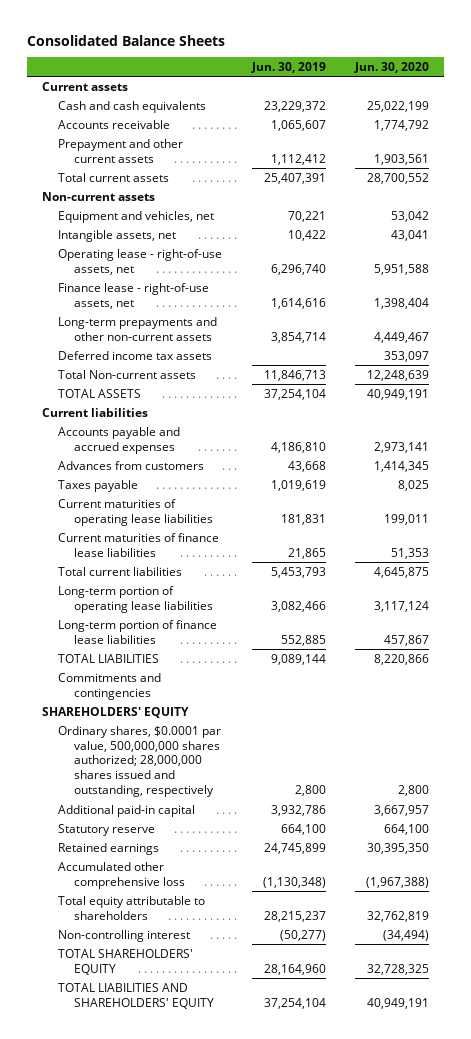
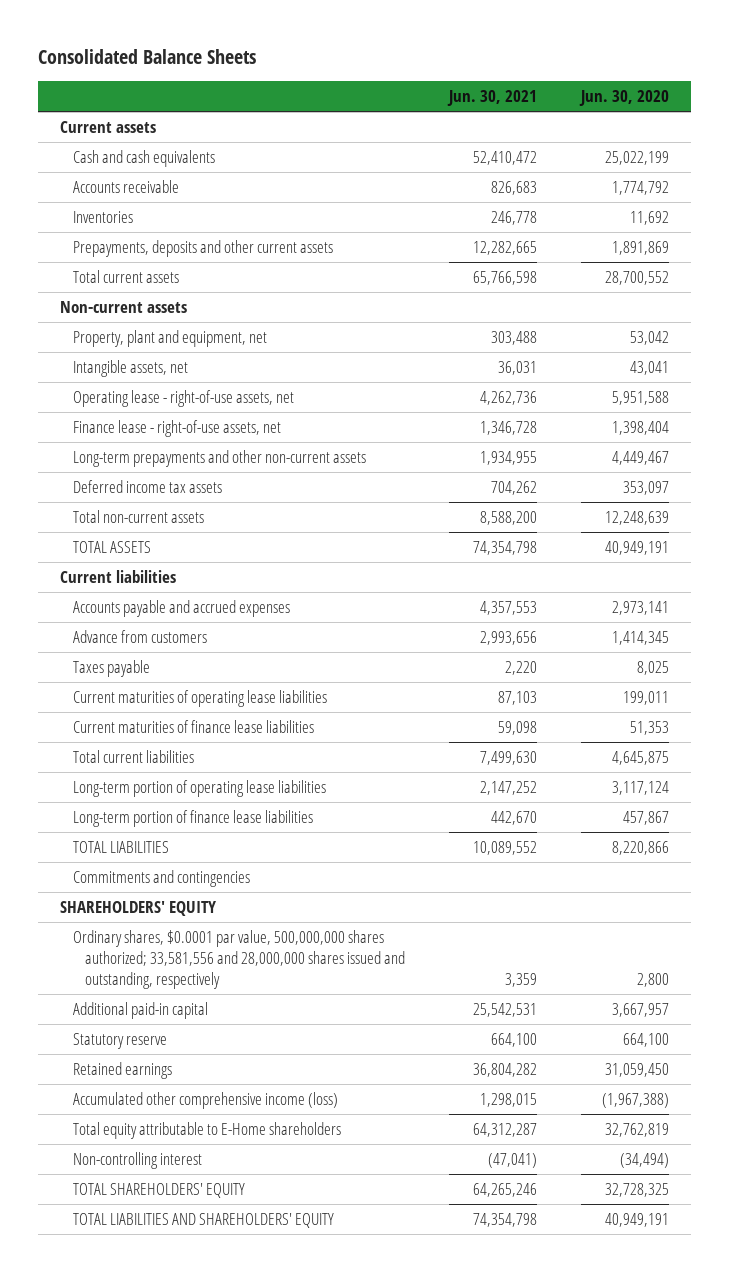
[250,62,326,74] Jun. 30, 2019 -> none
none -> [447,90,538,107] Jun. 30, 2021
none -> [72,210,133,223] Inventories
[58,138,184,163] Prepayment and other current assets -> [72,239,333,257] Prepayments, deposits and other current assets
[374,153,430,165] 1,903,561 -> [611,240,669,255] 1,891,869
[58,210,215,223] Equipment and vehicles, net -> [72,329,267,347] Property, plant and equipment, net
[58,369,197,379] Total Non-current assets -> [72,509,204,523] Total non-current assets
[58,460,205,470] Advances from customers -> [72,629,207,643] Advance from customers
[58,725,222,798] Ordinary shares, $0.0001 par value, 500,000,000 shares authorized; 28,000,000 shares issued and outstanding, respectively -> [72,929,406,990] Ordinary shares, $0.0001 par value, 500,000,000 shares authorized; 33,581,556 and 28,000,000 shares issued and outstanding, respectively
[367,842,430,854] 30,395,350 -> [604,1062,669,1077] 31,059,450
[58,861,186,889] Accumulated other comprehensive loss -> [72,1091,338,1109] Accumulated other comprehensive income (loss)
[58,895,206,920] Total equity attributable to shareholders -> [72,1121,341,1139] Total equity attributable to E-Home shareholders

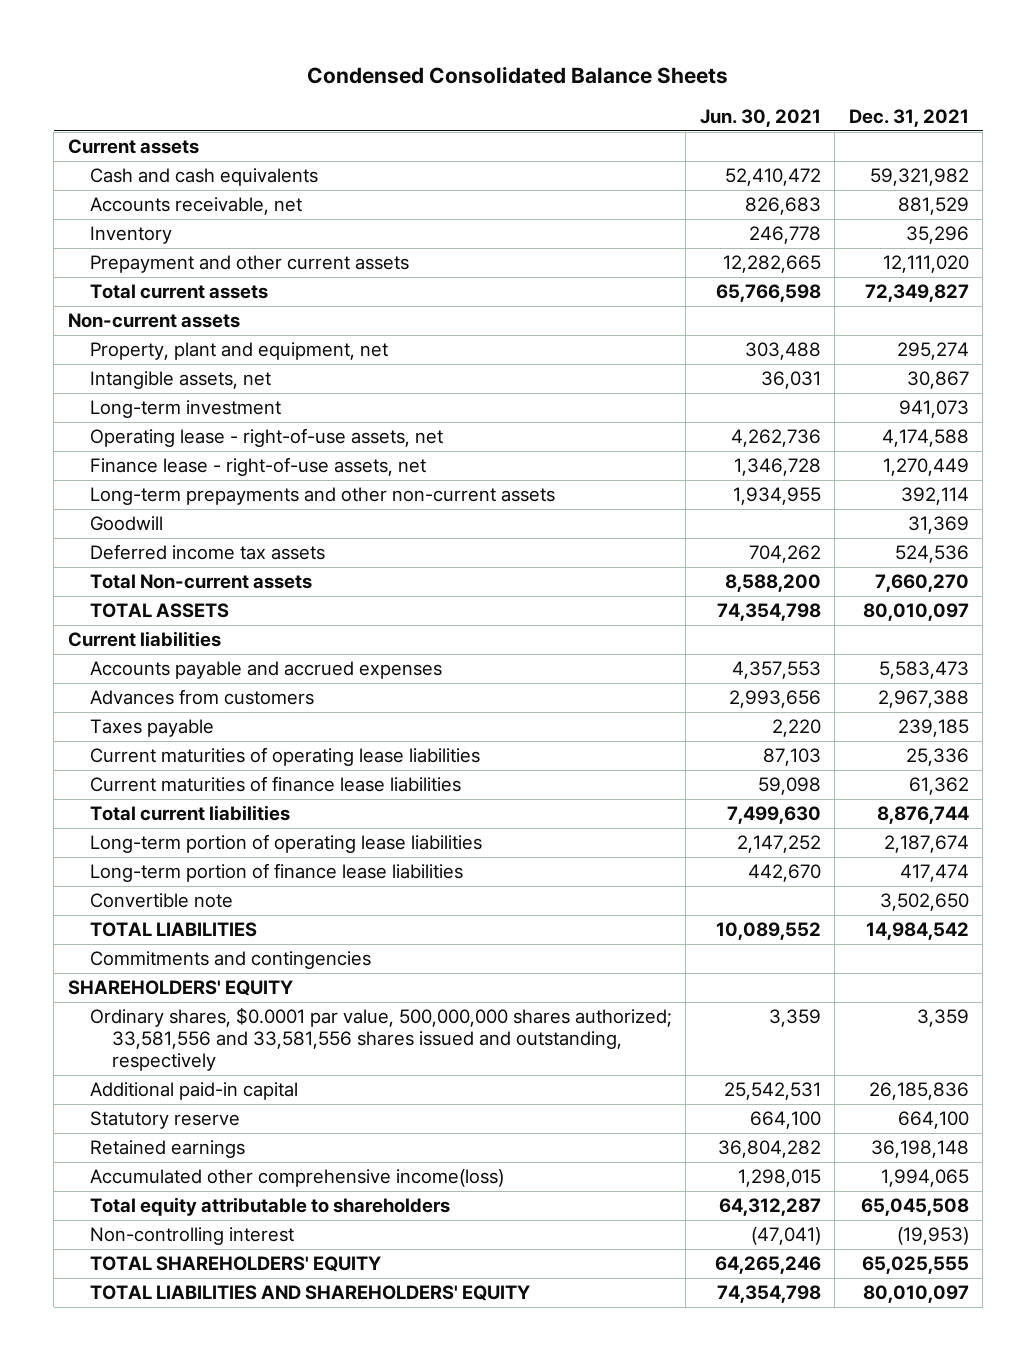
[37,49,256,65] Consolidated Balance Sheets -> [307,65,729,84] Condensed Consolidated Balance Sheets
[578,90,669,107] Jun. 30, 2020 -> none
none -> [848,108,969,127] Dec. 31, 2021
[72,179,179,193] Accounts receivable -> [89,197,302,216] Accounts receivable, net
[72,210,133,223] Inventories -> [89,226,172,245] Inventory
[72,239,333,257] Prepayments, deposits and other current assets -> [89,255,409,274] Prepayment and other current assets
none -> [89,400,281,419] Long-term investment
none -> [89,516,163,532] Goodwill
[72,509,204,523] Total non-current assets -> [89,574,312,590] Total Non-current assets
[72,629,207,643] Advance from customers -> [89,689,314,706] Advances from customers
none -> [89,893,233,909] Convertible note
[72,929,406,990] Ordinary shares, $0.0001 par value, 500,000,000 shares authorized; 33,581,556 and 28,000,000 shares issued and outstanding, respectively -> [89,1007,672,1071] Ordinary shares, $0.0001 par value, 500,000,000 shares authorized; 33,581,556 and 33,581,556 shares issued and outstanding, respectively
[72,1091,338,1109] Accumulated other comprehensive income (loss) -> [89,1169,504,1188] Accumulated other comprehensive income(loss)
[72,1121,341,1139] Total equity attributable to E-Home shareholders -> [89,1197,450,1217] Total equity attributable to shareholders

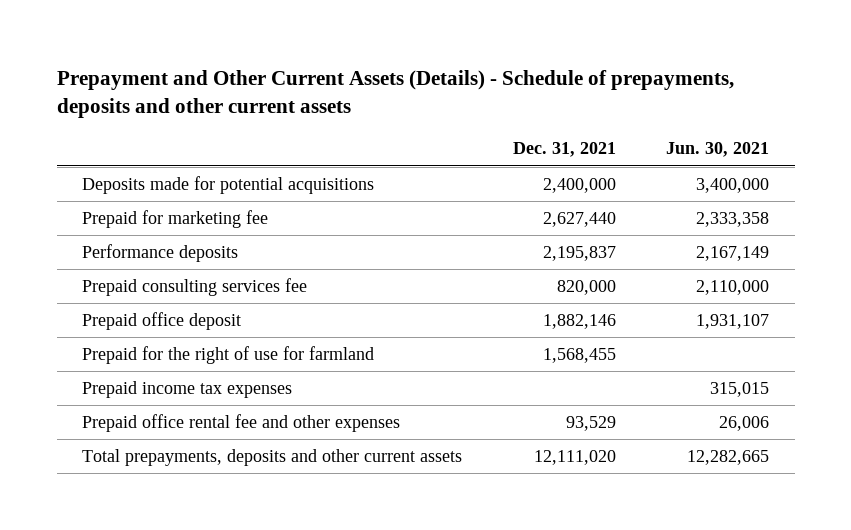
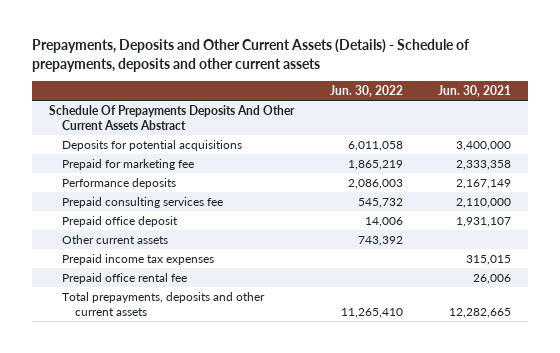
[56,70,734,119] Prepayment and Other Current Assets (Details) - Schedule of prepayments, deposits and other current assets -> [31,39,469,72] Prepayments, Deposits and Other Current Assets (Details) - Schedule of prepayments, deposits and other current assets
[512,142,616,158] Dec. 31, 2021 -> none
none -> [329,84,403,97] Jun. 30, 2022
none -> [49,104,296,131] Schedule Of Prepayments Deposits And Other Current Assets Abstract
[82,175,375,194] Deposits made for potential acquisitions -> [62,139,243,151] Deposits for potential acquisitions
[82,345,375,364] Prepaid for the right of use for farmland -> none
none -> [62,234,169,244] Other current assets
[82,413,401,432] Prepaid office rental fee and other expenses -> [62,272,188,284] Prepaid office rental fee

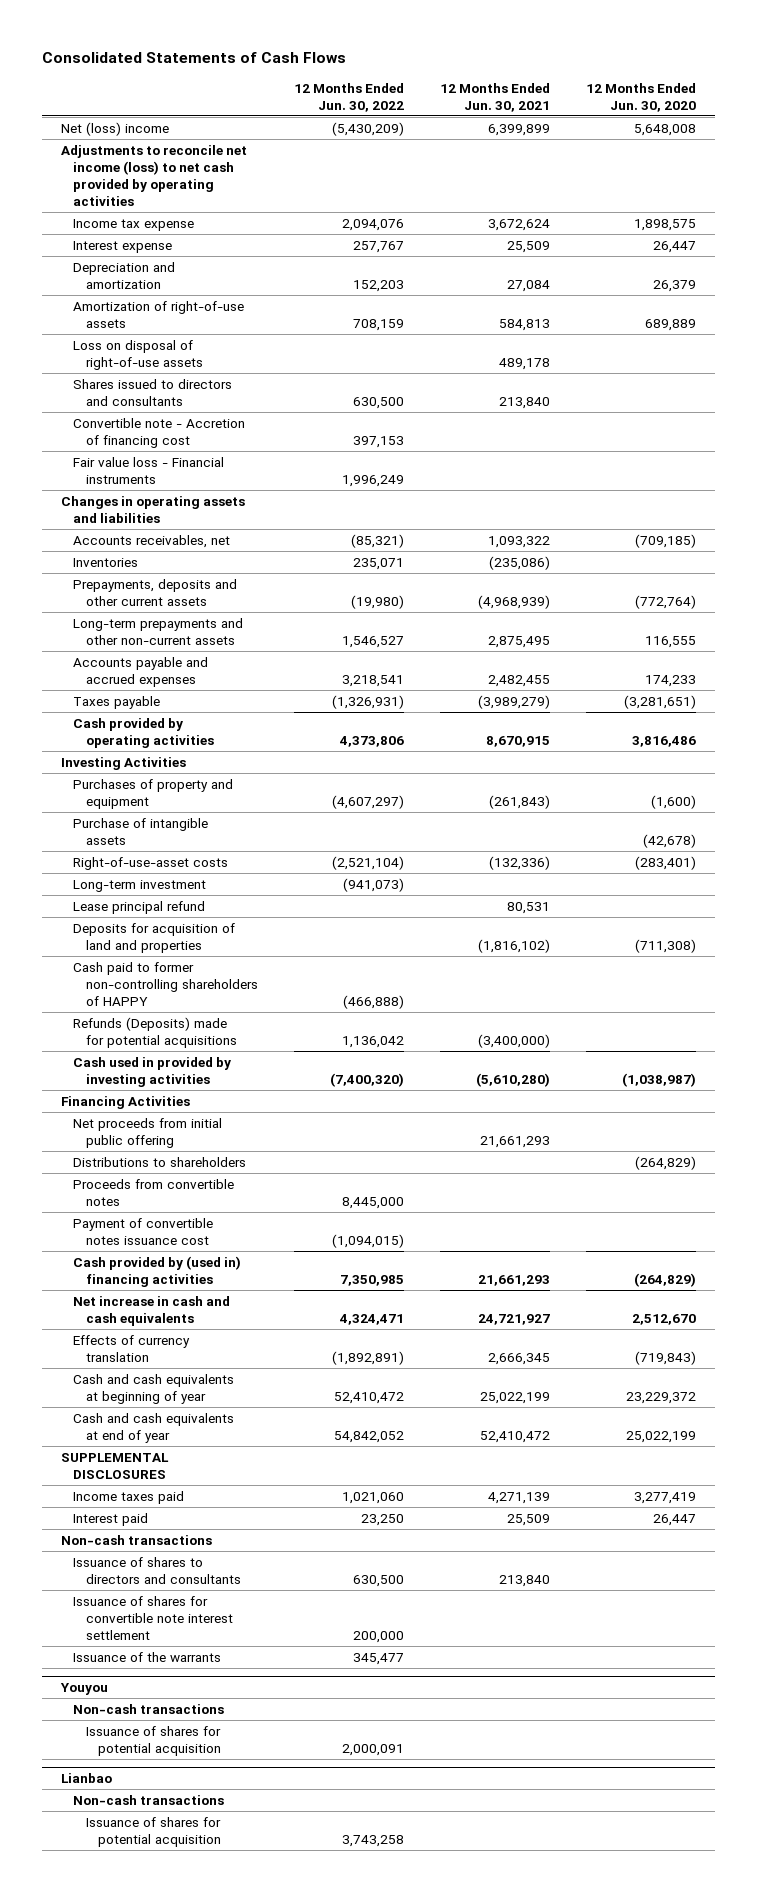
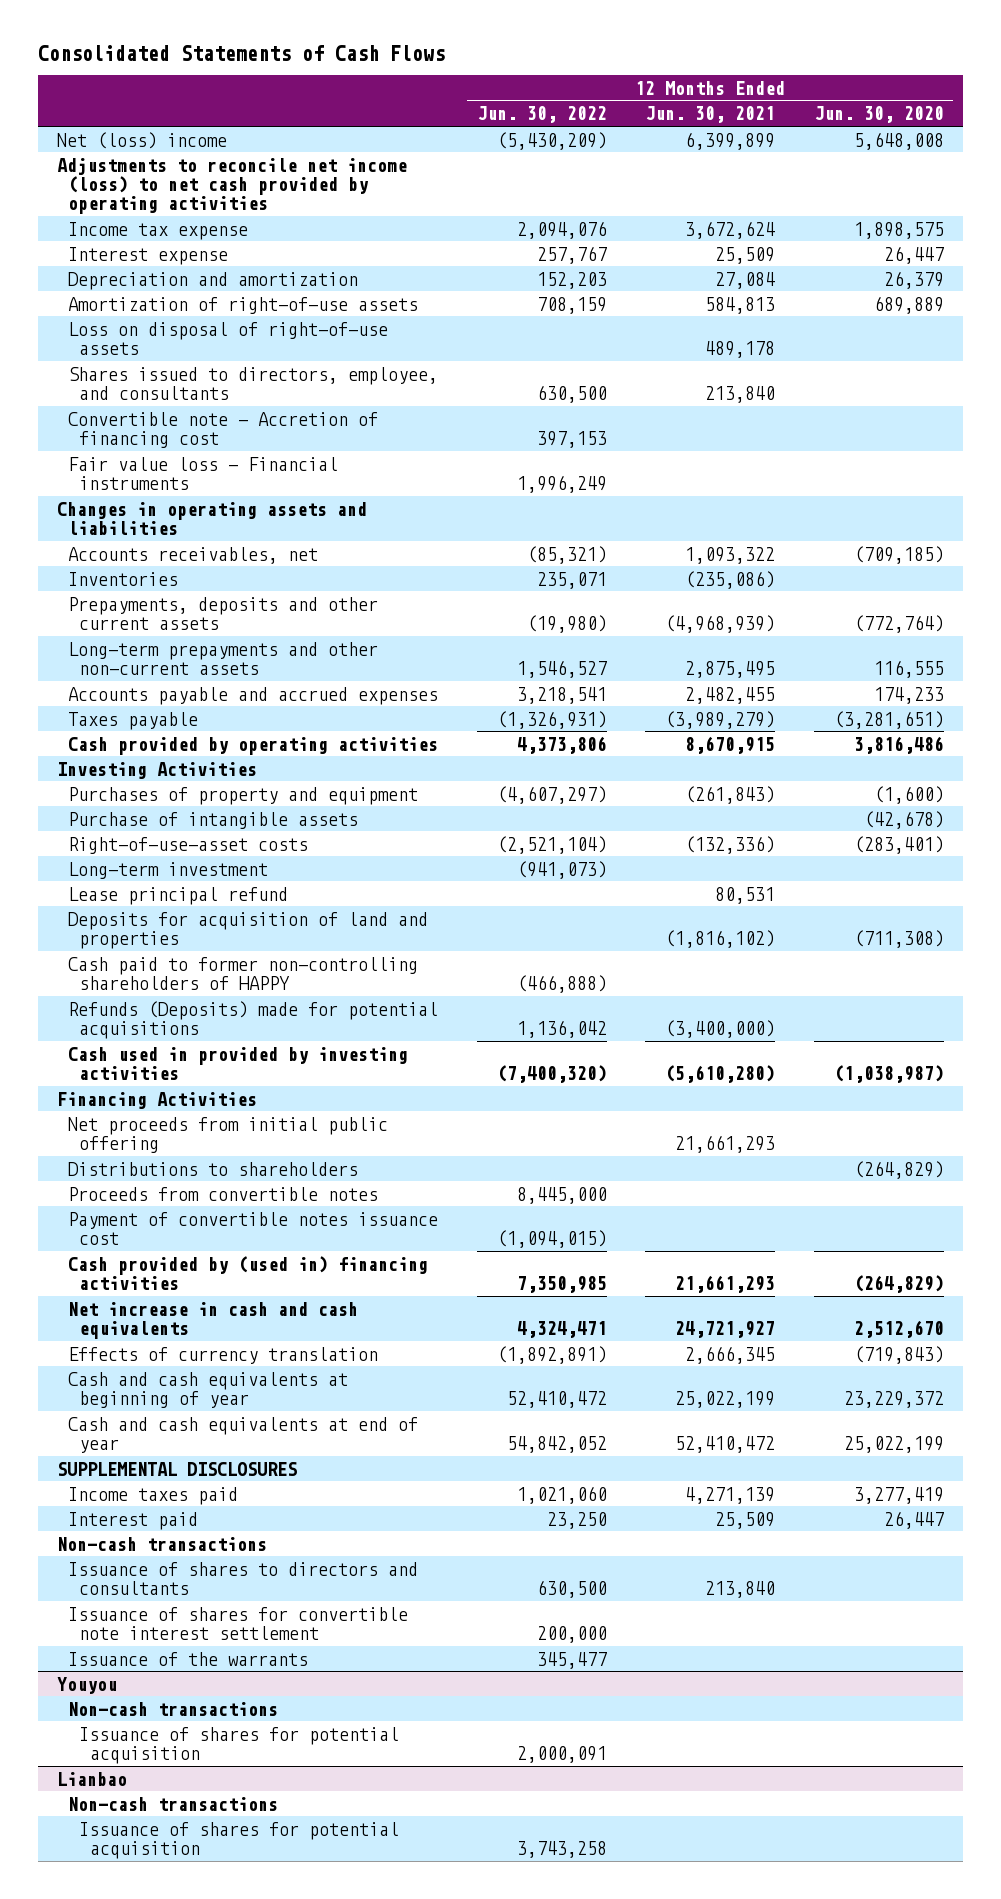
[73,378,233,406] Shares issued to directors and consultants -> [67,366,438,400] Shares issued to directors, employee, and consultants

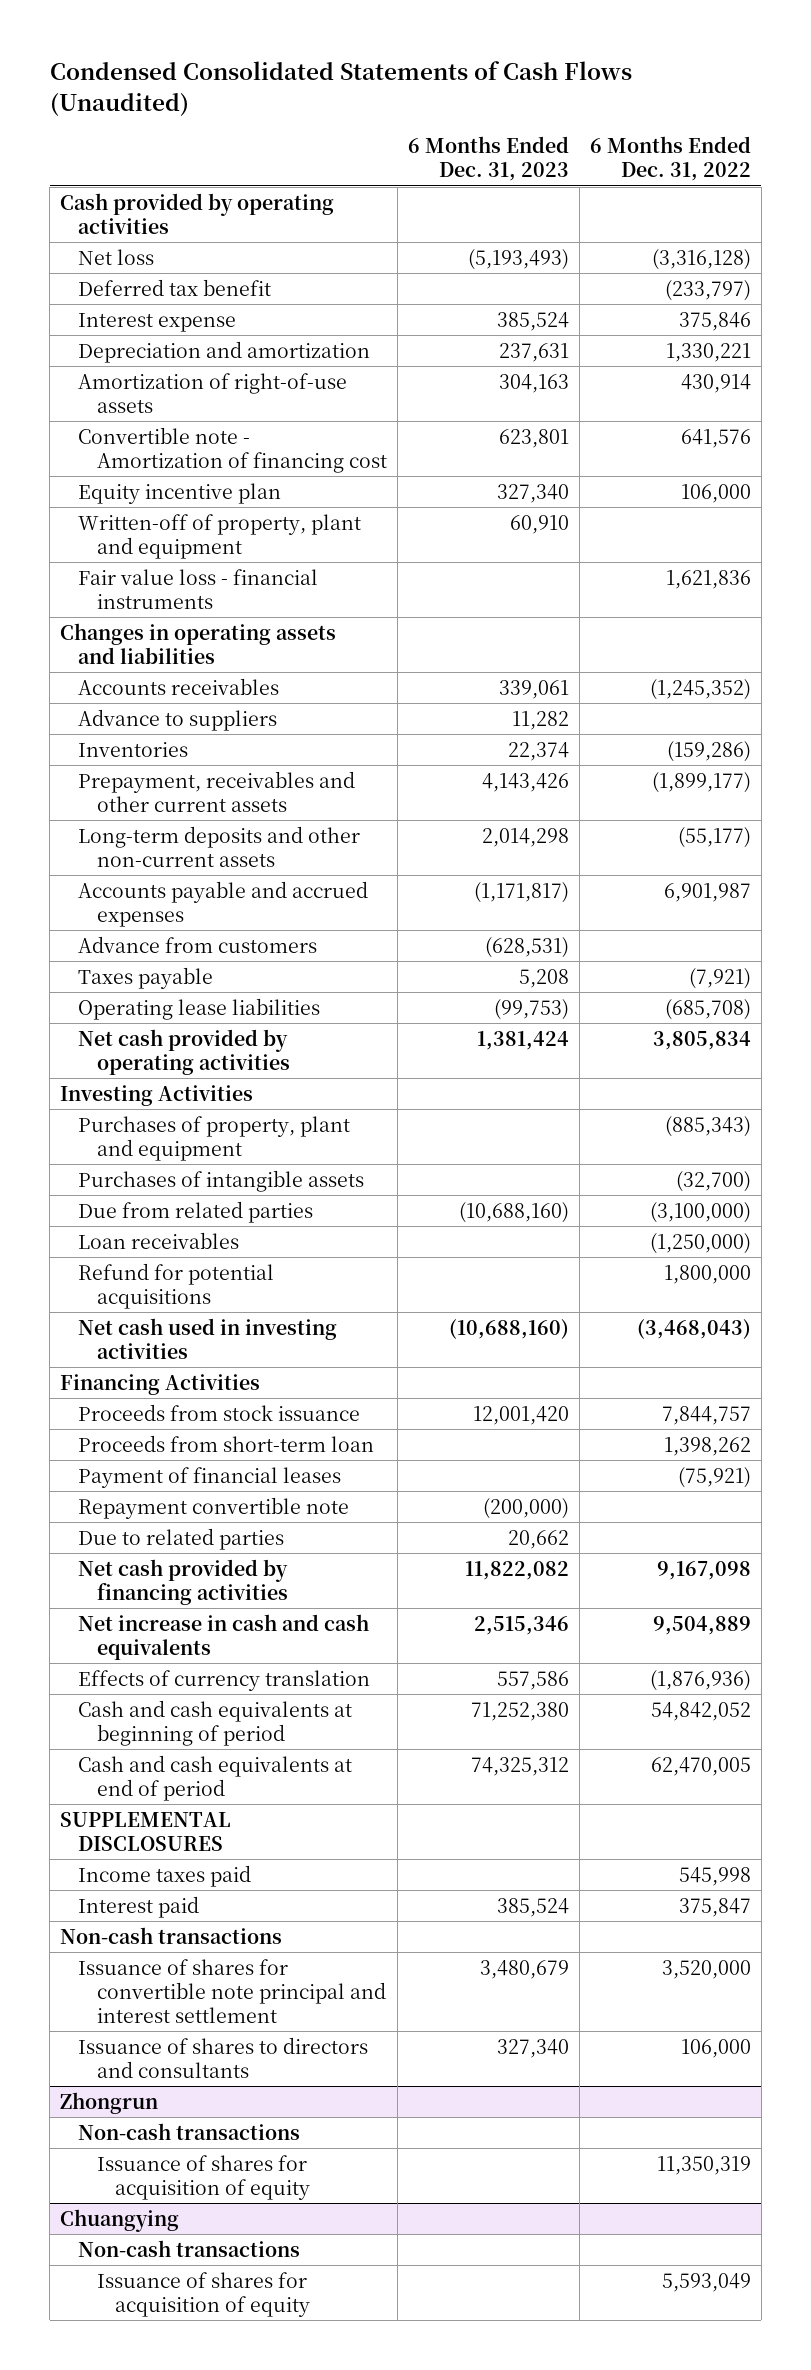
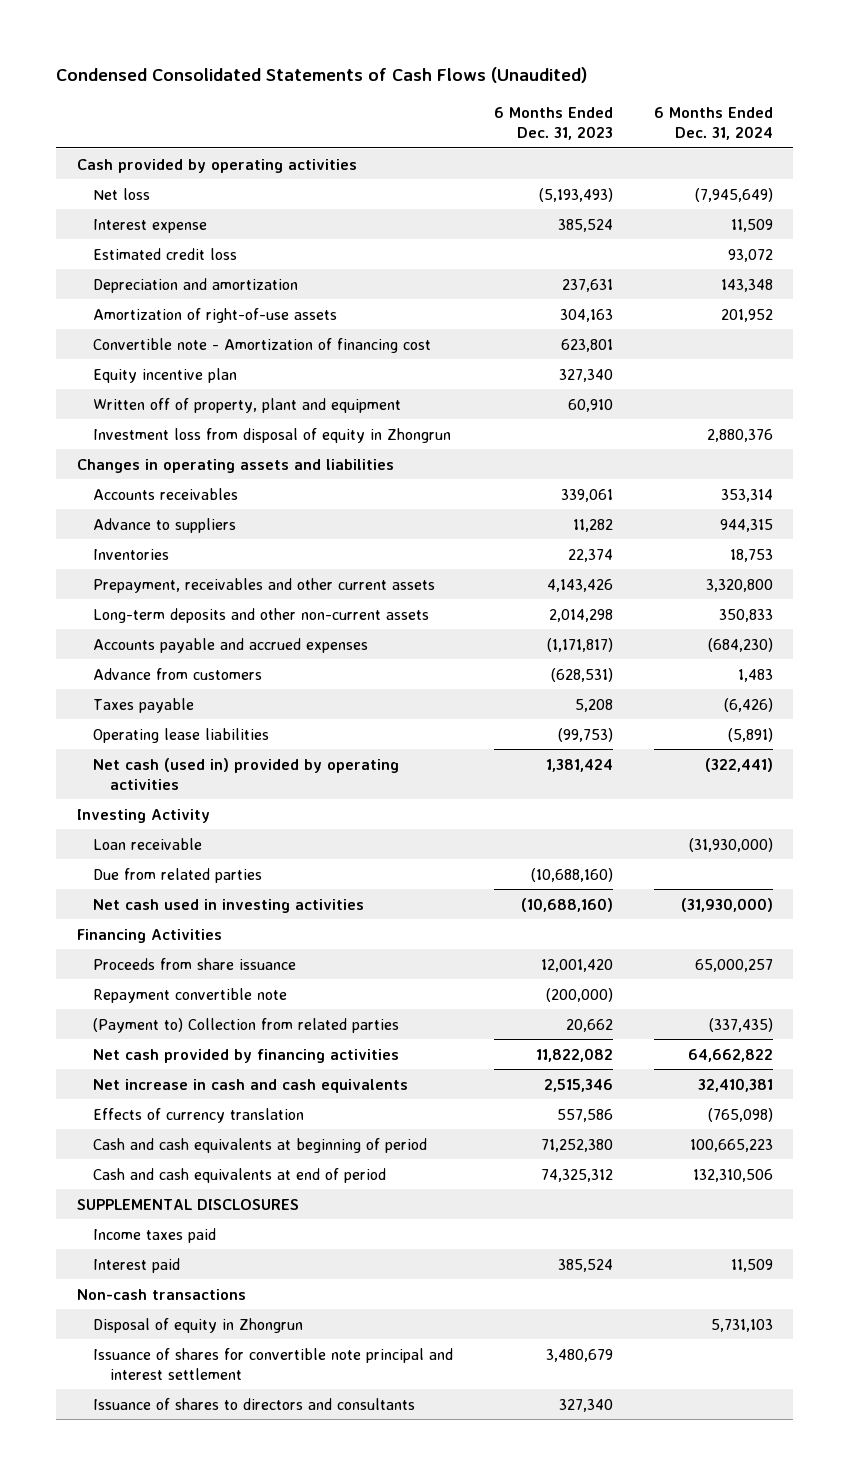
[589,136,751,182] 6 Months Ended Dec. 31, 2022 -> none
none -> [653,107,773,141] 6 Months Ended Dec. 31, 2024
[78,278,272,296] Deferred tax benefit -> none
none -> [93,247,238,260] Estimated credit loss
[78,568,319,609] Fair value loss - financial instruments -> none
[78,513,362,559] Written-off of property, plant and equipment -> [93,397,402,413] Written off of property, plant and equipment
none -> [93,427,452,443] Investment loss from disposal of equity in Zhongrun
[60,1084,254,1106] Investing Activities -> none
[78,1115,351,1161] Purchases of property, plant and equipment -> none
[78,1169,365,1192] Purchases of intangible assets -> none
[78,1028,290,1075] Net cash provided by operating activities -> [93,757,400,790] Net cash (used in) provided by operating activities
none -> [76,808,210,823] Investing Activity
none -> [93,837,203,850] Loan receivable
[78,1231,240,1249] Loan receivables -> none
[78,1262,275,1309] Refund for potential acquisitions -> none
[78,1434,375,1452] Proceeds from short-term loan -> none
[78,1466,342,1488] Payment of financial leases -> none
[78,1403,361,1421] Proceeds from stock issuance -> [93,957,297,970] Proceeds from share issuance
[78,1527,285,1550] Due to related parties -> [93,1017,400,1033] (Payment to) Collection from related parties
none -> [93,1317,304,1333] Disposal of equity in Zhongrun
[60,2091,159,2114] Zhongrun -> none
[78,2122,301,2140] Non-cash transactions -> none
[96,2154,310,2200] Issuance of shares for acquisition of equity -> none
[60,2208,180,2232] Chuangying -> none
[78,2239,301,2257] Non-cash transactions -> none
[96,2271,310,2317] Issuance of shares for acquisition of equity -> none

